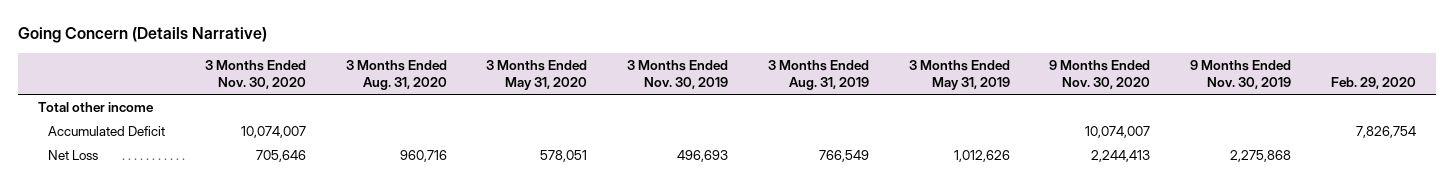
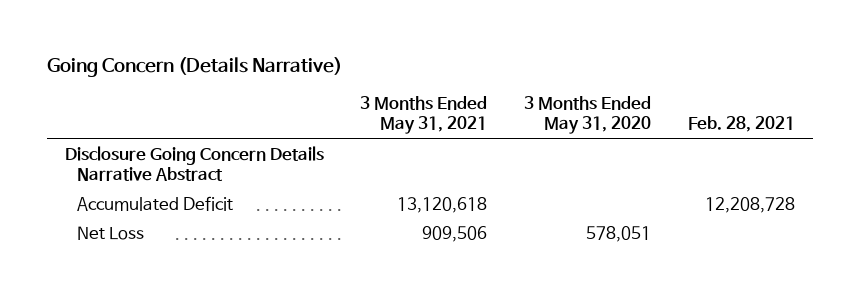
[204,60,306,89] 3 Months Ended Nov. 30, 2020 -> none
[345,60,447,90] 3 Months Ended Aug. 31, 2020 -> none
[627,60,729,89] 3 Months Ended Nov. 30, 2019 -> none
[767,60,869,90] 3 Months Ended Aug. 31, 2019 -> none
[908,60,1010,90] 3 Months Ended May 31, 2019 -> none
[1049,60,1151,89] 9 Months Ended Nov. 30, 2020 -> none
[1190,60,1292,89] 9 Months Ended Nov. 30, 2019 -> none
[1330,76,1416,89] Feb. 29, 2020 -> none
none -> [360,95,488,135] 3 Months Ended May 31, 2021
none -> [687,116,795,133] Feb. 28, 2021
[37,102,154,113] Total other income -> [64,145,324,182] Disclosure Going Concern Details Narrative Abstract

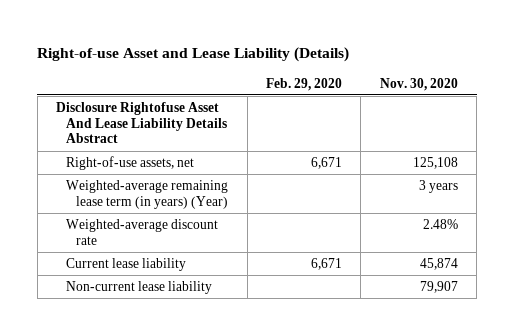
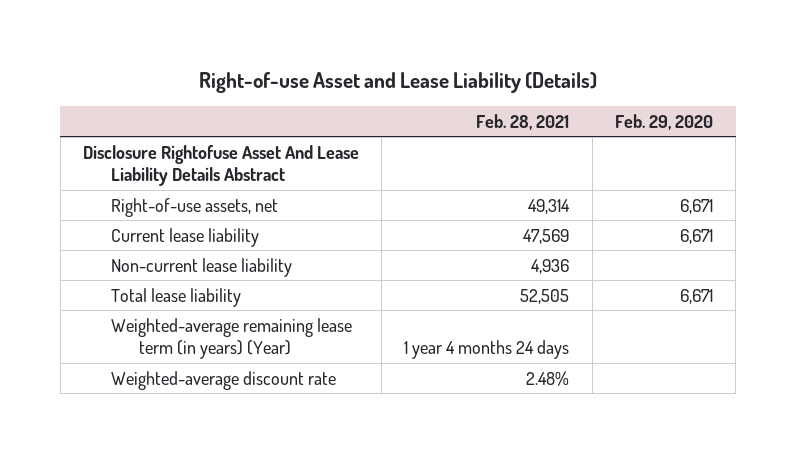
[379,77,458,91] Nov. 30, 2020 -> none
none -> [476,113,570,130] Feb. 28, 2021
none -> [110,287,241,307] Total lease liability
[66,179,229,209] Weighted-average remaining lease term (in years) (Year) -> [110,317,352,360] Weighted-average remaining lease term (in years) (Year)
[66,218,219,245] Weighted-average discount rate -> [110,370,336,390] Weighted-average discount rate

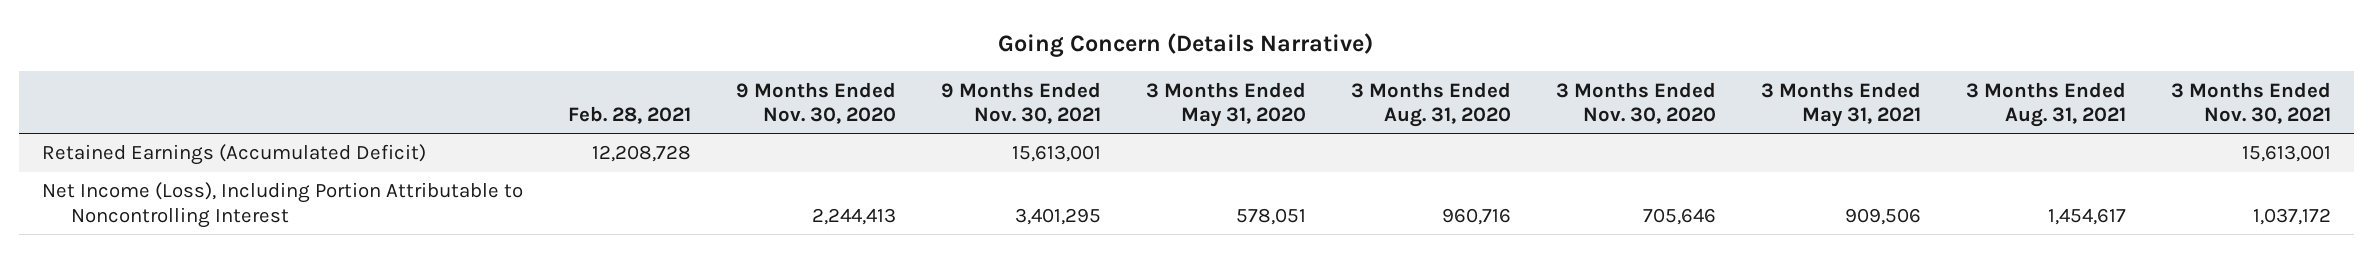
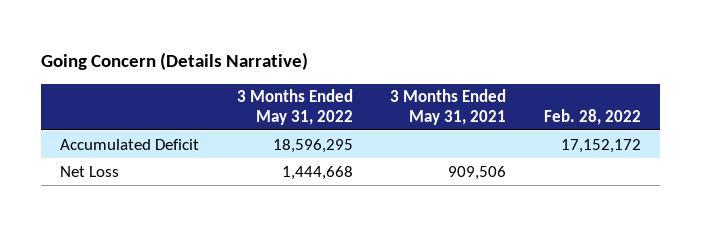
[567,105,691,124] Feb. 28, 2021 -> none
[735,81,896,124] 9 Months Ended Nov. 30, 2020 -> none
[940,81,1101,124] 9 Months Ended Nov. 30, 2021 -> none
[1145,81,1306,127] 3 Months Ended May 31, 2020 -> none
[1350,81,1511,127] 3 Months Ended Aug. 31, 2020 -> none
[1556,81,1717,124] 3 Months Ended Nov. 30, 2020 -> none
[1966,81,2127,127] 3 Months Ended Aug. 31, 2021 -> none
[2171,81,2332,124] 3 Months Ended Nov. 30, 2021 -> none
none -> [236,89,353,125] 3 Months Ended May 31, 2022
none -> [543,108,641,125] Feb. 28, 2022
[41,144,426,166] Retained Earnings (Accumulated Deficit) -> [60,138,200,150] Accumulated Deficit
[41,182,523,228] Net Income (Loss), Including Portion Attributable to Noncontrolling Interest -> [60,165,120,177] Net Loss

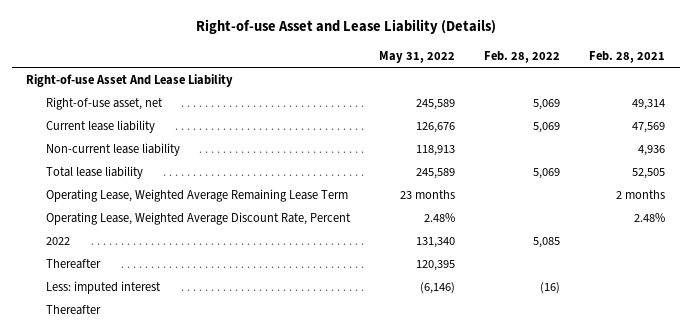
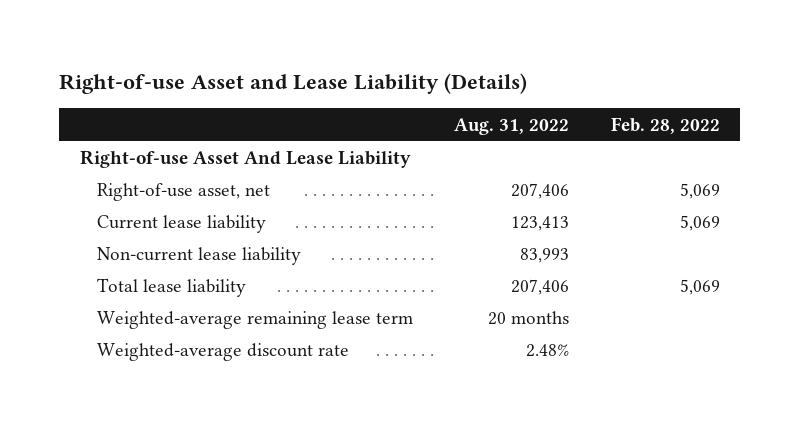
[379,50,456,63] May 31, 2022 -> none
[589,50,666,63] Feb. 28, 2021 -> none
none -> [454,117,570,135] Aug. 31, 2022
[45,236,70,245] 2022 -> none
[45,258,101,269] Thereafter -> none
[45,280,161,294] Less: imputed interest -> none
[45,304,101,315] Thereafter -> none
[45,188,348,202] Operating Lease, Weighted Average Remaining Lease Term -> [97,311,414,330] Weighted-average remaining lease term
[45,211,351,225] Operating Lease, Weighted Average Discount Rate, Percent -> [97,343,350,362] Weighted-average discount rate

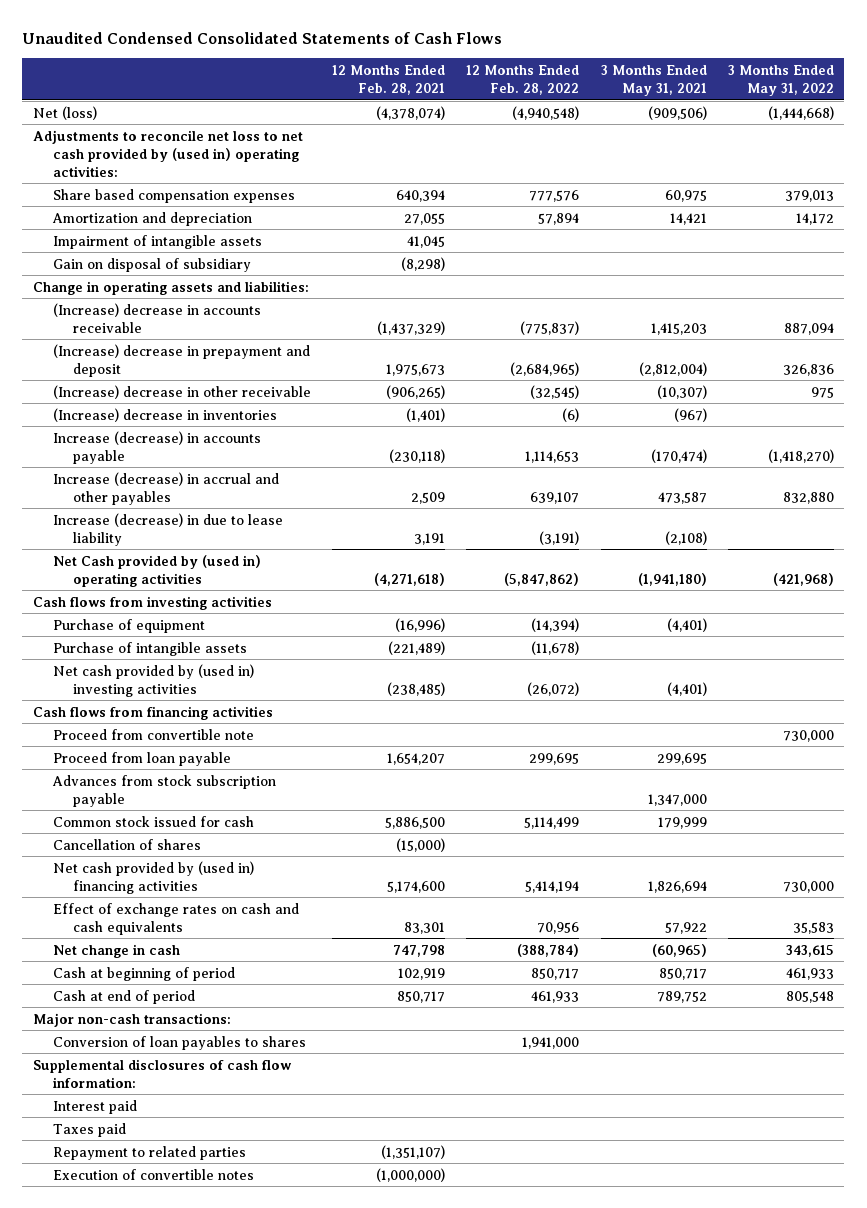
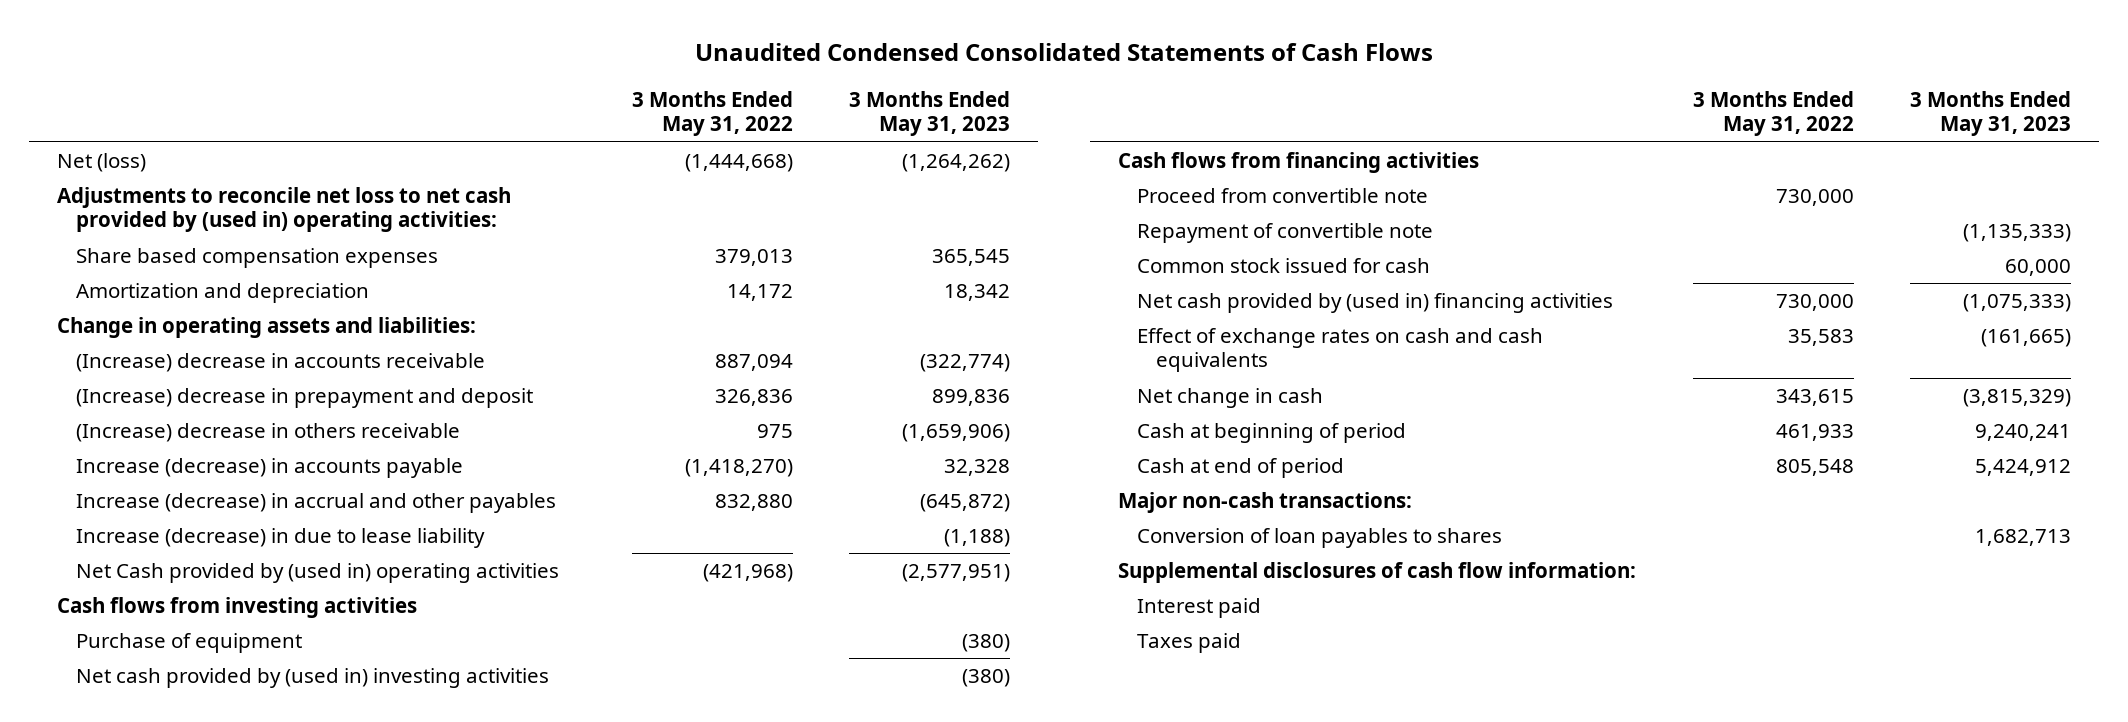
[332,64,446,95] 12 Months Ended Feb. 28, 2021 -> none
[466,64,580,95] 12 Months Ended Feb. 28, 2022 -> none
[600,64,707,96] 3 Months Ended May 31, 2021 -> none
none -> [848,91,1010,137] 3 Months Ended May 31, 2023
[53,234,263,249] Impairment of intangible assets -> none
[53,257,252,272] Gain on disposal of subsidiary -> none
[53,407,278,422] (Increase) decrease in inventories -> none
[53,384,312,399] (Increase) decrease in other receivable -> [75,423,460,443] (Increase) decrease in others receivable
[53,641,248,656] Purchase of intangible assets -> none
[53,751,232,766] Proceed from loan payable -> none
[52,774,277,807] Advances from stock subscription payable -> none
none -> [1136,223,1433,244] Repayment of convertible note
[53,838,202,850] Cancellation of shares -> none
[53,1145,247,1160] Repayment to related parties -> none
[53,1168,255,1180] Execution of convertible notes -> none

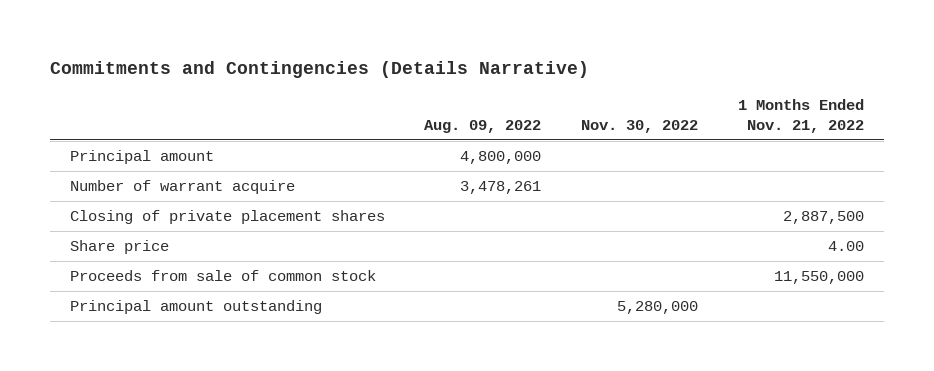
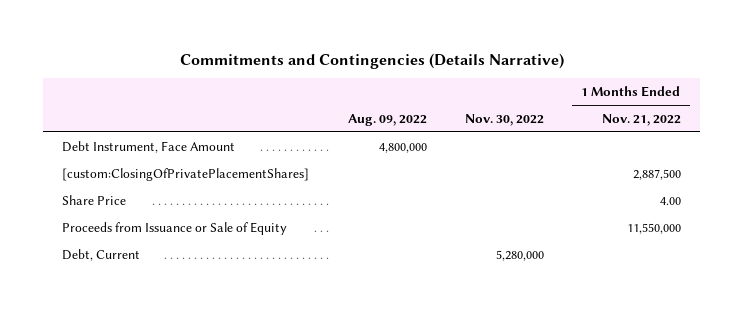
[69,180,295,195] Number of warrant acquire -> none
[69,150,214,165] Principal amount -> [62,140,236,153] Debt Instrument, Face Amount
[69,210,385,225] Closing of private placement shares -> [62,167,310,181] [custom:ClosingOfPrivatePlacementShares]
[69,240,169,255] Share price -> [62,194,127,205] Share Price
[69,270,376,282] Proceeds from sale of common stock -> [62,221,288,235] Proceeds from Issuance or Sale of Equity
[69,300,322,315] Principal amount outstanding -> [62,248,141,261] Debt, Current

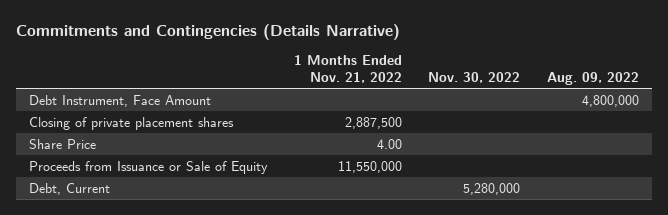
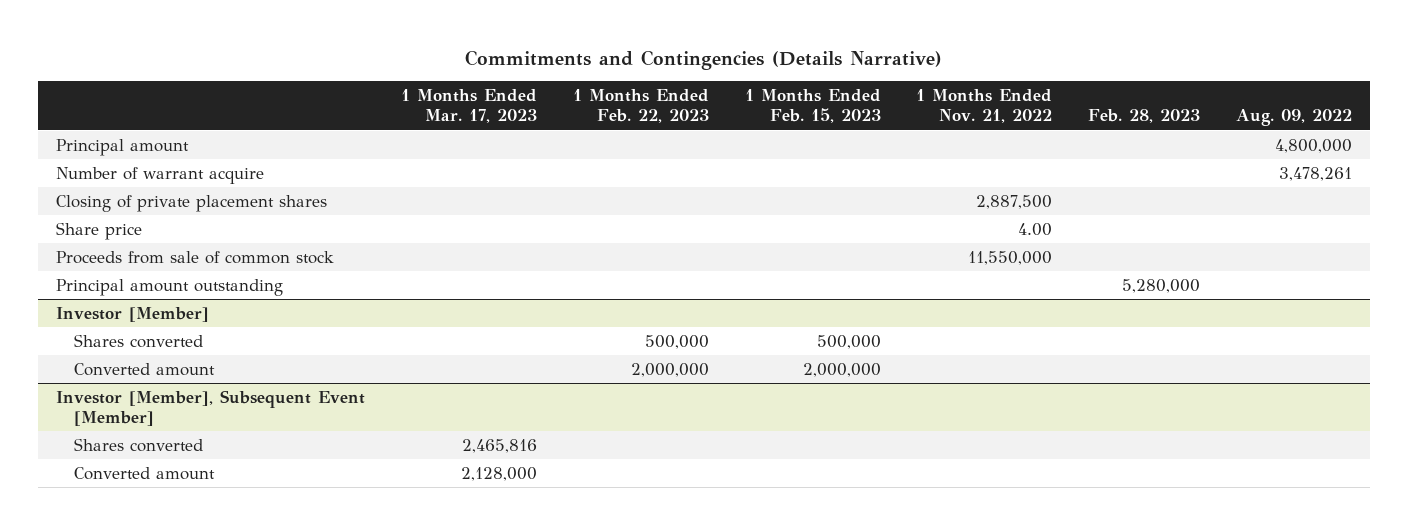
[428,71,521,83] Nov. 30, 2022 -> none
none -> [401,89,538,124] 1 Months Ended Mar. 17, 2023
none -> [572,89,709,124] 1 Months Ended Feb. 22, 2023
none -> [744,89,881,124] 1 Months Ended Feb. 15, 2023
none -> [1088,109,1201,124] Feb. 28, 2023
[28,94,211,107] Debt Instrument, Face Amount -> [56,138,190,156] Principal amount
none -> [56,166,265,184] Number of warrant acquire
[28,138,96,149] Share Price -> [56,221,143,240] Share price
[28,160,268,174] Proceeds from Issuance or Sale of Equity -> [56,250,335,264] Proceeds from sale of common stock
[28,182,110,195] Debt, Current -> [56,278,284,296] Principal amount outstanding
none -> [56,306,210,322] Investor [Member]
none -> [74,333,204,348] Shares converted
none -> [74,362,216,376] Converted amount
none -> [56,389,366,427] Investor [Member], Subsequent Event [Member]
none -> [74,437,204,452] Shares converted
none -> [74,466,216,480] Converted amount

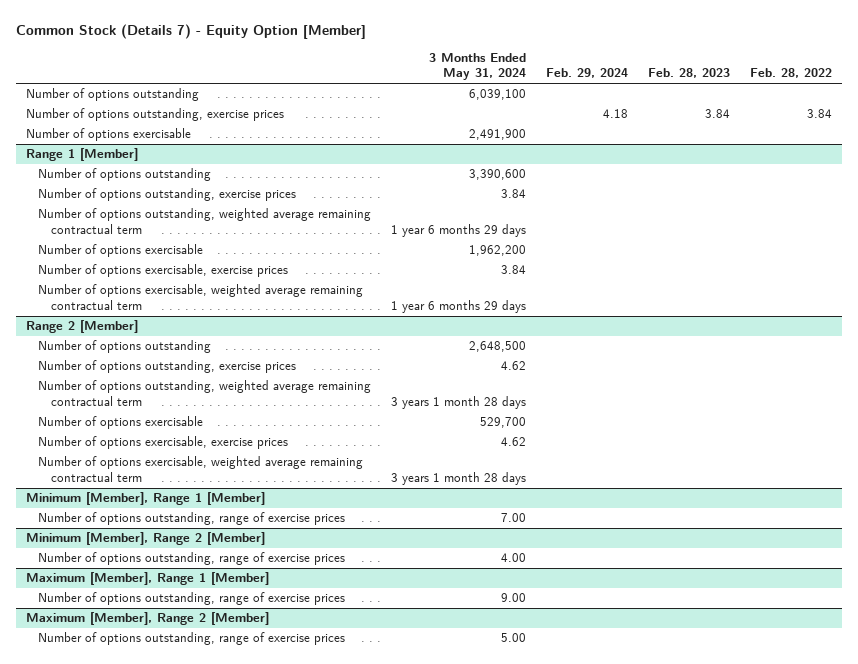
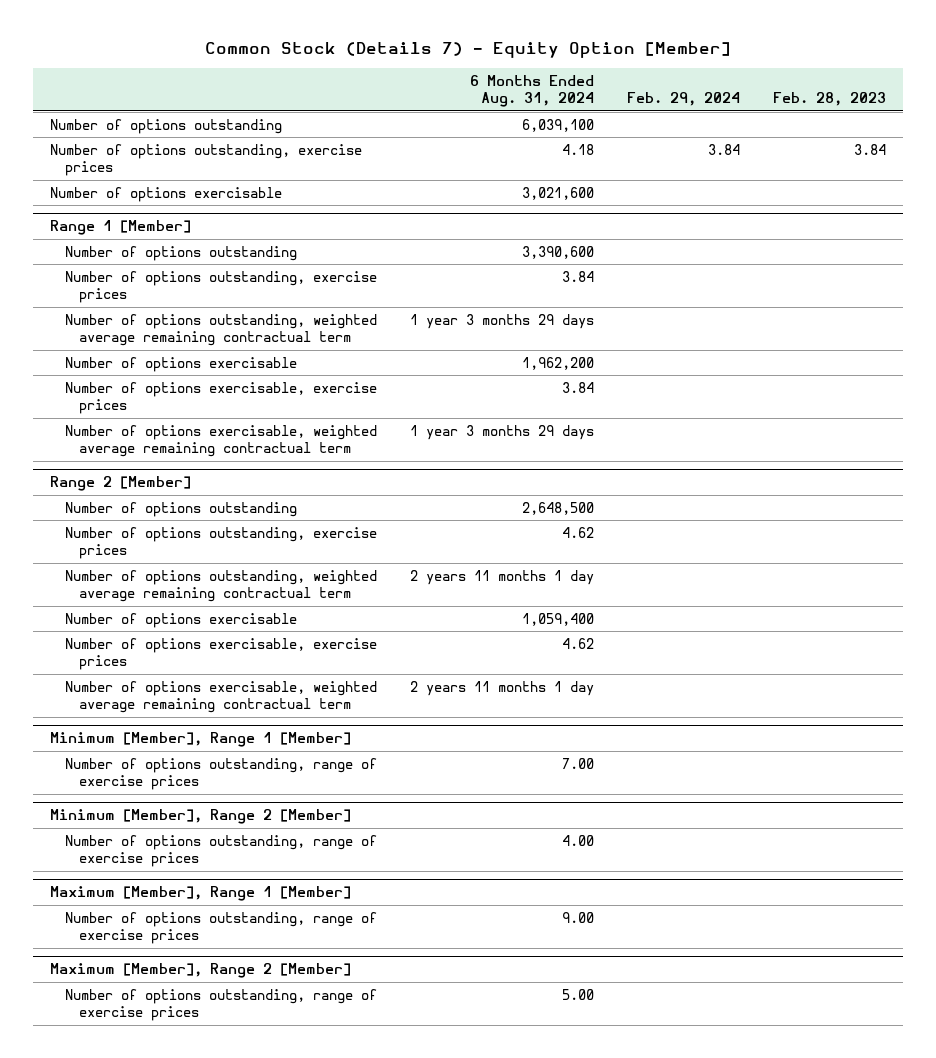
[429,52,527,81] 3 Months Ended May 31, 2024 -> none
[750,68,833,79] Feb. 28, 2022 -> none
none -> [469,74,594,108] 6 Months Ended Aug. 31, 2024
[603,109,629,119] 4.18 -> [707,143,740,155] 3.84

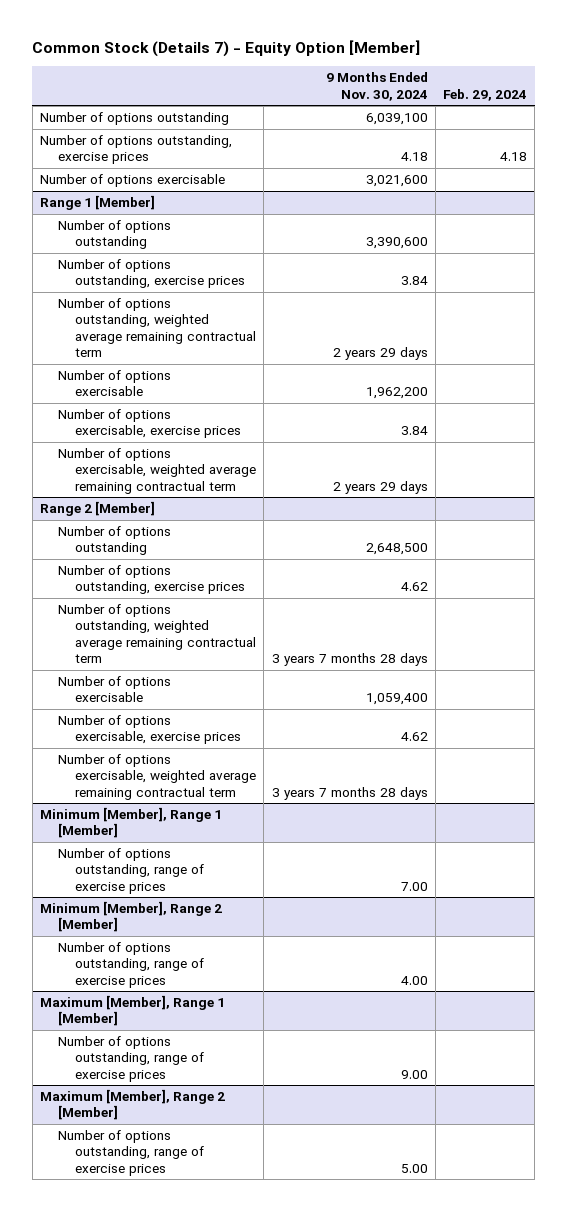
[469,74,594,108] 6 Months Ended Aug. 31, 2024 -> none
[772,92,886,107] Feb. 28, 2023 -> none
none -> [325,72,428,101] 9 Months Ended Nov. 30, 2024
[707,143,740,155] 3.84 -> [499,152,527,162] 4.18

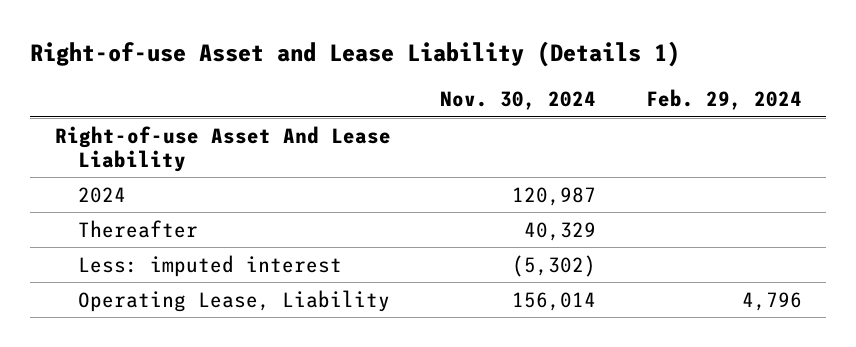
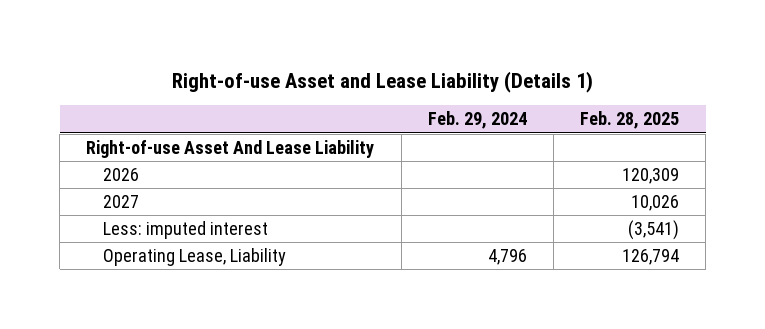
[440,91,597,111] Nov. 30, 2024 -> none
none -> [580,111,680,130] Feb. 28, 2025
[78,186,127,203] 2024 -> [103,167,140,181] 2026
[78,219,199,238] Thereafter -> [103,194,140,208] 2027

